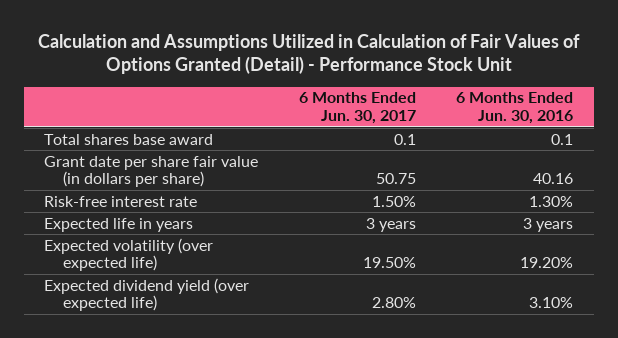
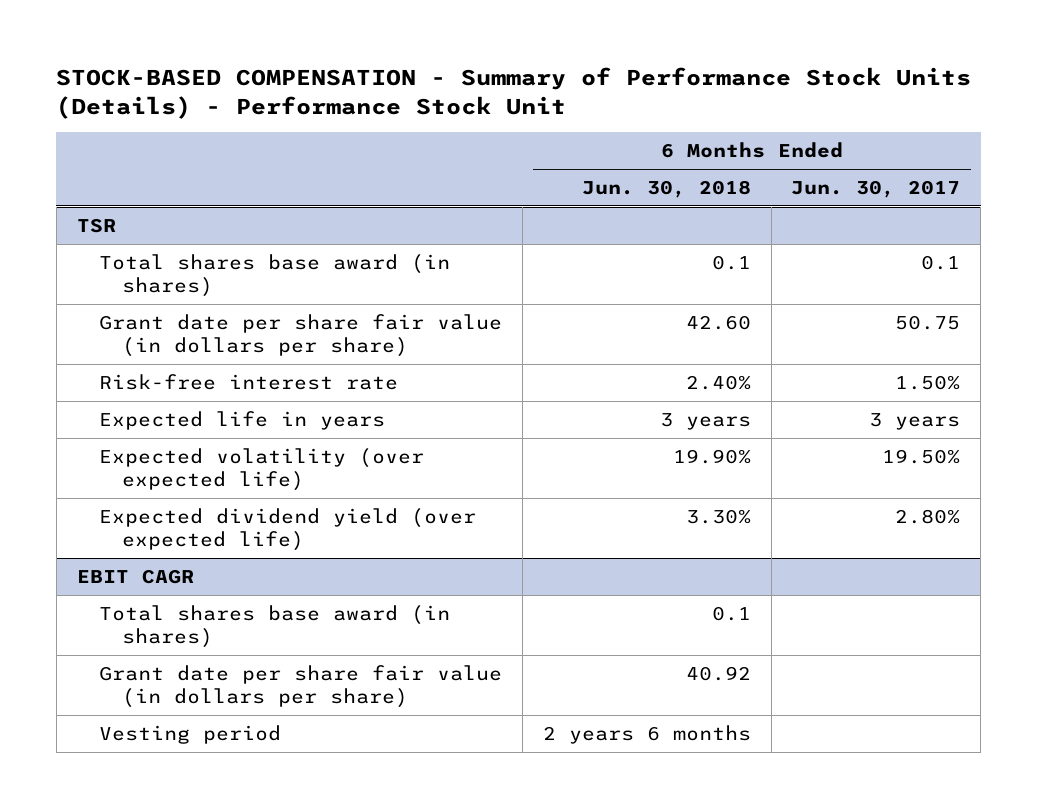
[37,33,580,75] Calculation and Assumptions Utilized in Calculation of Fair Values of Options Granted (Detail) - Performance Stock Unit -> [56,67,972,119] STOCK-BASED COMPENSATION - Summary of Performance Stock Units (Details) - Performance Stock Unit
[456,92,574,125] 6 Months Ended Jun. 30, 2016 -> none
none -> [581,179,751,198] Jun. 30, 2018
none -> [76,217,116,233] TSR
[44,133,214,145] Total shares base award -> [99,253,451,297] Total shares base award (in shares)
none -> [76,568,194,584] EBIT CAGR
none -> [99,604,451,648] Total shares base award (in shares)
none -> [99,664,503,708] Grant date per share fair value (in dollars per share)
none -> [99,724,282,744] Vesting period

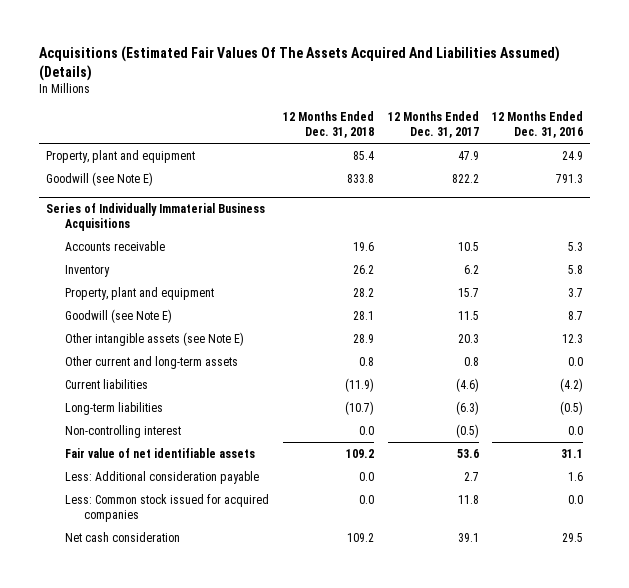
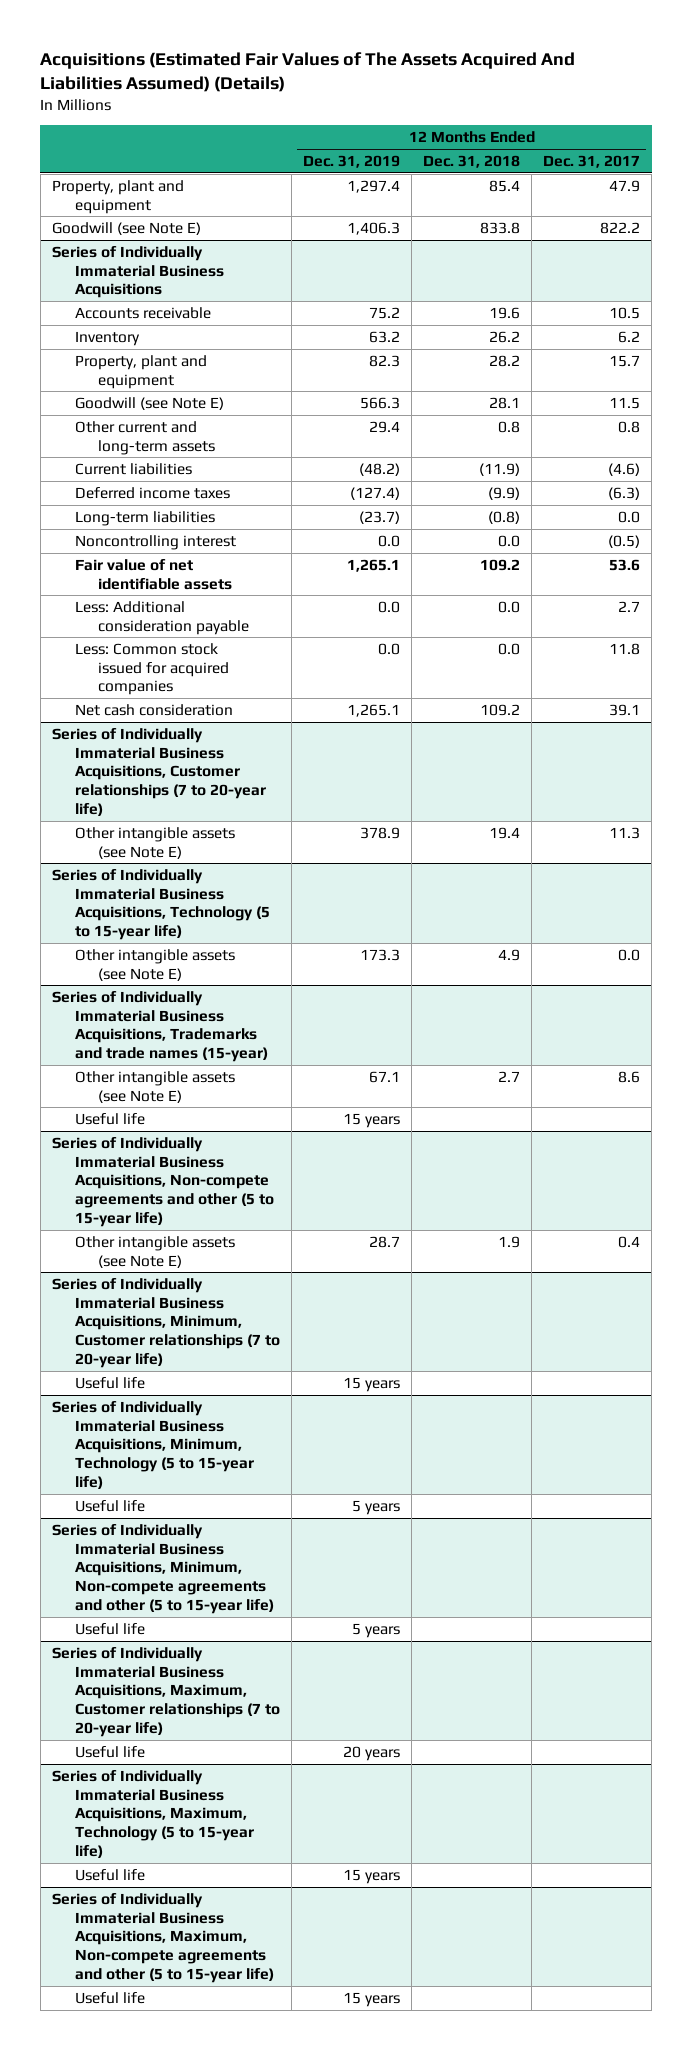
[39,46,561,82] Acquisitions (Estimated Fair Values Of The Assets Acquired And Liabilities Assumed) (Details) -> [40,51,576,92] Acquisitions (Estimated Fair Values of The Assets Acquired And Liabilities Assumed) (Details)
[492,111,584,139] 12 Months Ended Dec. 31, 2016 -> none
none -> [303,155,401,169] Dec. 31, 2019
[65,331,245,346] Other intangible assets (see Note E) -> none
none -> [75,486,231,499] Deferred income taxes
[344,400,374,415] (10.7) -> [488,510,521,524] (0.8)
[455,400,479,415] (6.3) -> [618,510,641,523] 0.0
[65,424,182,438] Non-controlling interest -> [75,534,237,550] Noncontrolling interest
none -> [51,727,267,816] Series of Individually Immaterial Business Acquisitions, Customer relationships (7 to 20-year life)
none -> [75,826,236,859] Other intangible assets (see Note E)
none -> [51,868,271,941] Series of Individually Immaterial Business Acquisitions, Technology (5 to 15-year life)
none -> [75,948,236,981] Other intangible assets (see Note E)
none -> [51,990,269,1063] Series of Individually Immaterial Business Acquisitions, Trademarks and trade names (15-year)
none -> [75,1070,236,1103] Other intangible assets (see Note E)
none -> [75,1112,146,1125] Useful life
none -> [51,1136,275,1227] Series of Individually Immaterial Business Acquisitions, Non-compete agreements and other (5 to 15-year life)
none -> [75,1235,236,1268] Other intangible assets (see Note E)
none -> [51,1277,281,1368] Series of Individually Immaterial Business Acquisitions, Minimum, Customer relationships (7 to 20-year life)
none -> [75,1376,146,1389] Useful life
none -> [51,1400,255,1489] Series of Individually Immaterial Business Acquisitions, Minimum, Technology (5 to 15-year life)
none -> [75,1499,146,1512] Useful life
none -> [51,1523,275,1614] Series of Individually Immaterial Business Acquisitions, Minimum, Non-compete agreements and other (5 to 15-year life)
none -> [75,1622,146,1635] Useful life
none -> [51,1646,281,1737] Series of Individually Immaterial Business Acquisitions, Maximum, Customer relationships (7 to 20-year life)
none -> [75,1745,146,1758] Useful life
none -> [51,1769,255,1858] Series of Individually Immaterial Business Acquisitions, Maximum, Technology (5 to 15-year life)
none -> [75,1868,146,1881] Useful life
none -> [51,1892,275,1983] Series of Individually Immaterial Business Acquisitions, Maximum, Non-compete agreements and other (5 to 15-year life)
none -> [75,1991,146,2004] Useful life

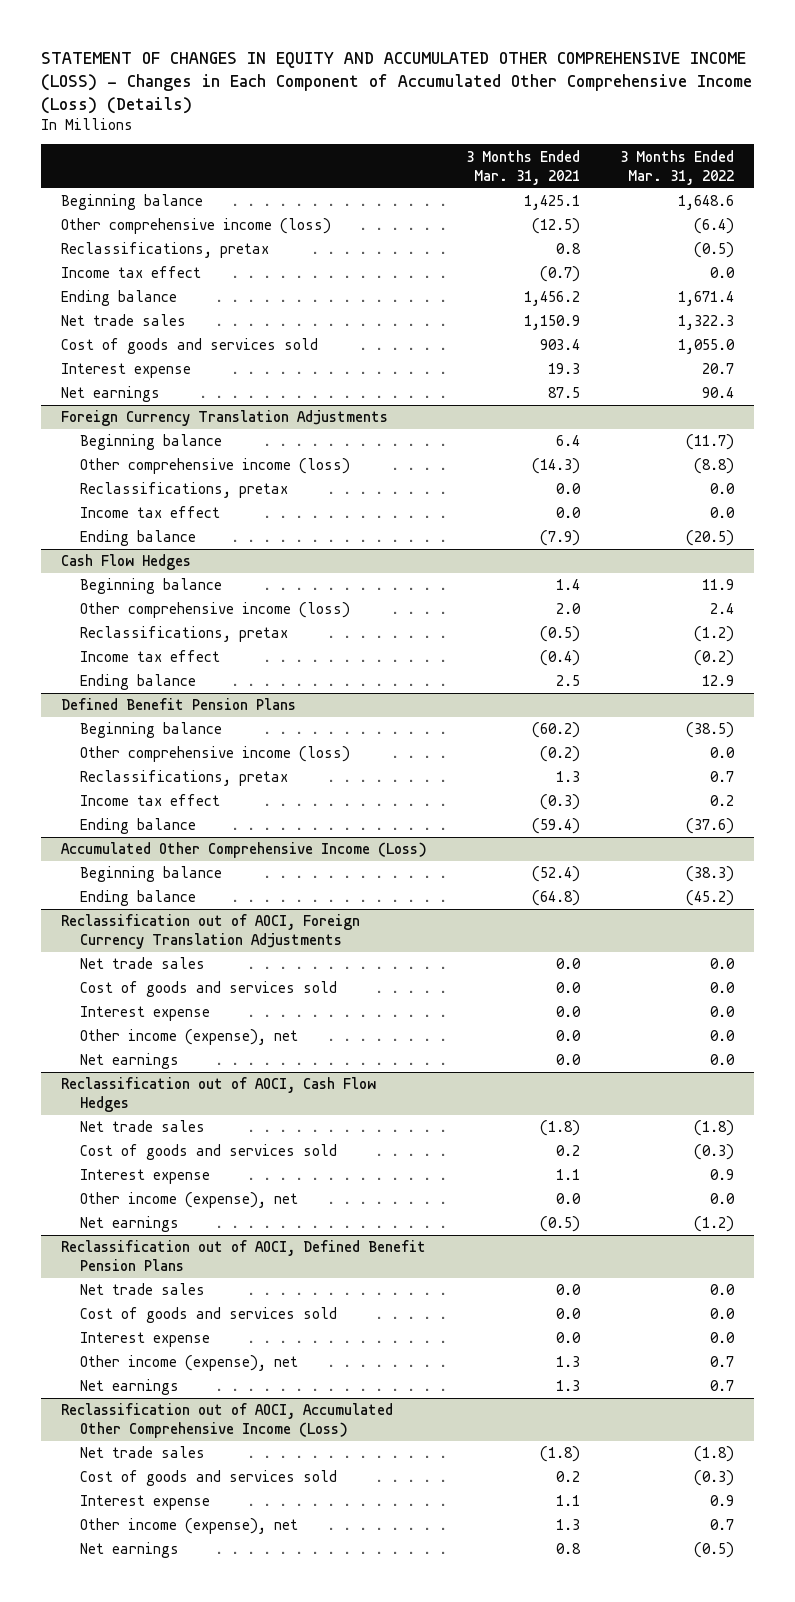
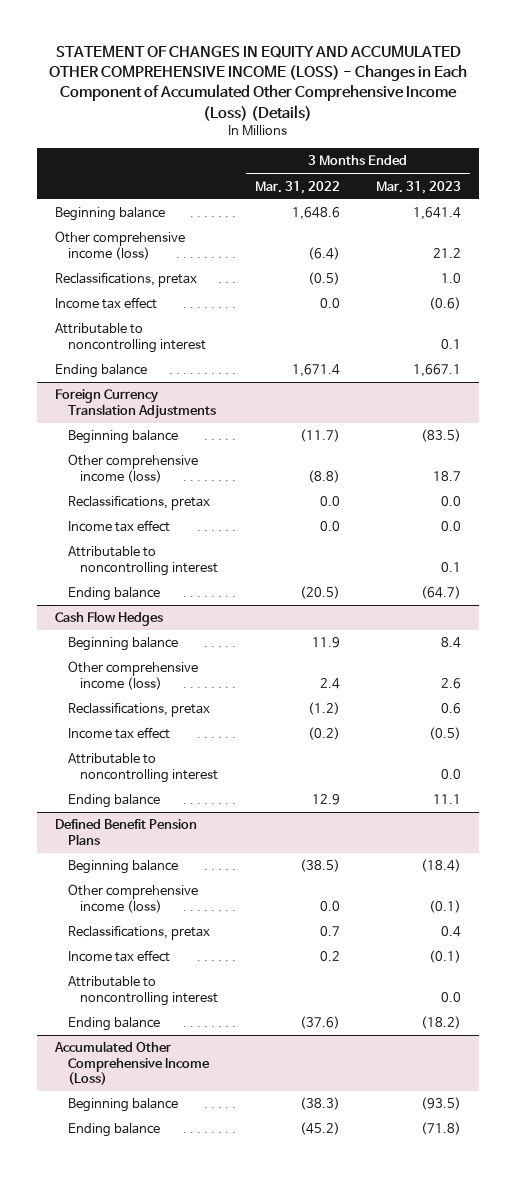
[466,149,581,185] 3 Months Ended Mar. 31, 2021 -> none
none -> [375,180,461,194] Mar. 31, 2023
none -> [54,323,206,353] Attributable to noncontrolling interest
[60,314,186,327] Net trade sales -> none
[60,338,318,355] Cost of goods and services sold -> none
[60,363,191,379] Interest expense -> none
[60,386,160,403] Net earnings -> none
none -> [67,546,219,576] Attributable to noncontrolling interest
none -> [67,753,219,783] Attributable to noncontrolling interest
none -> [67,976,219,1006] Attributable to noncontrolling interest
[60,914,360,950] Reclassification out of AOCI, Foreign Currency Translation Adjustments -> none
[80,957,206,970] Net trade sales -> none
[80,981,338,998] Cost of goods and services sold -> none
[80,1006,211,1022] Interest expense -> none
[80,1029,299,1046] Other income (expense), net -> none
[80,1053,180,1070] Net earnings -> none
[60,1077,376,1113] Reclassification out of AOCI, Cash Flow Hedges -> none
[80,1120,206,1133] Net trade sales -> none
[80,1144,338,1161] Cost of goods and services sold -> none
[80,1169,211,1185] Interest expense -> none
[80,1192,299,1209] Other income (expense), net -> none
[80,1216,180,1233] Net earnings -> none
[60,1240,426,1272] Reclassification out of AOCI, Defined Benefit Pension Plans -> none
[80,1283,206,1296] Net trade sales -> none
[80,1307,338,1324] Cost of goods and services sold -> none
[80,1332,211,1348] Interest expense -> none
[80,1355,299,1372] Other income (expense), net -> none
[80,1379,180,1396] Net earnings -> none
[60,1403,393,1439] Reclassification out of AOCI, Accumulated Other Comprehensive Income (Loss) -> none
[80,1446,206,1459] Net trade sales -> none
[80,1470,338,1487] Cost of goods and services sold -> none
[80,1495,211,1511] Interest expense -> none
[80,1518,299,1535] Other income (expense), net -> none
[80,1542,180,1559] Net earnings -> none

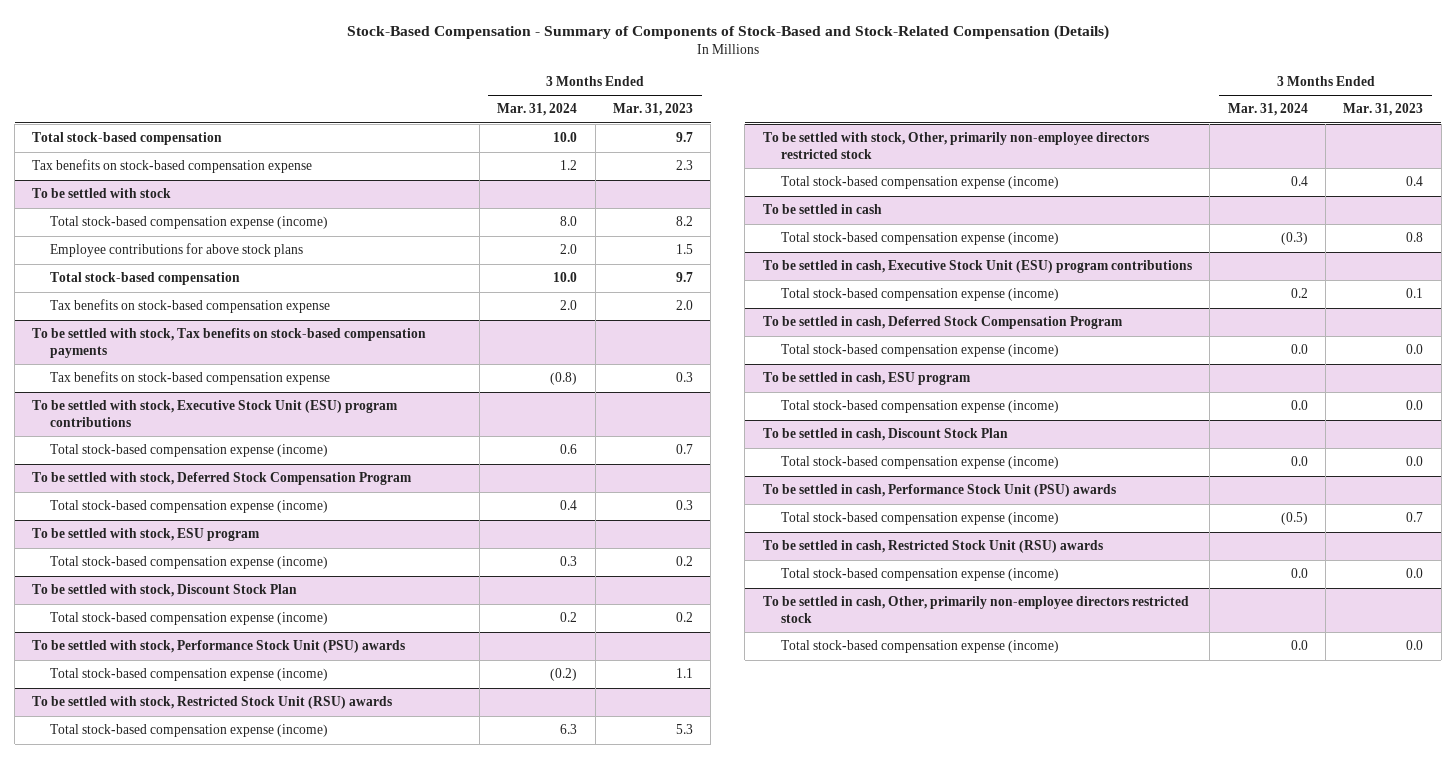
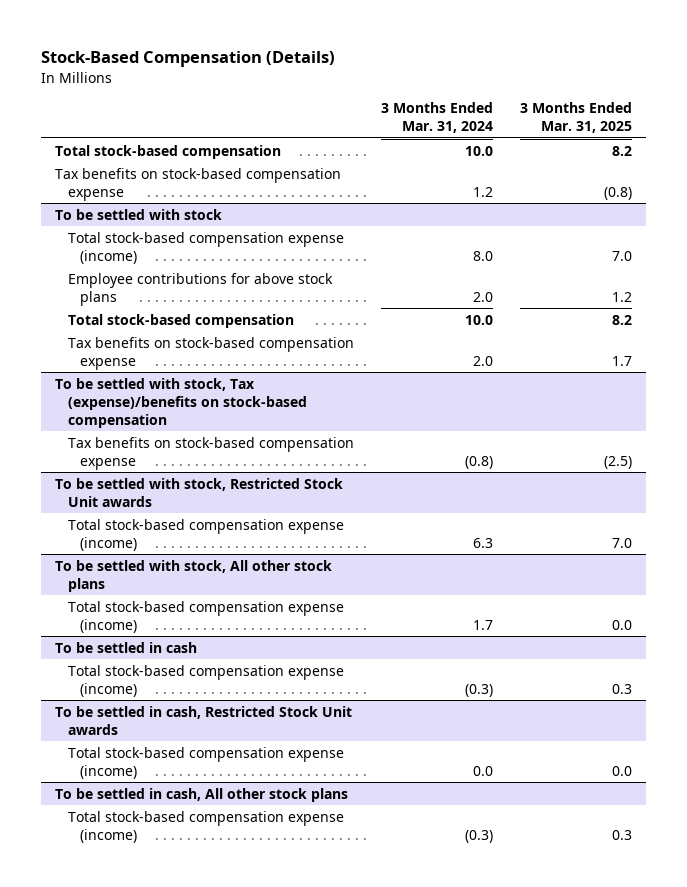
[346,24,1109,40] Stock-Based Compensation - Summary of Components of Stock-Based and Stock-Related Compensation (Details) -> [41,51,336,68] Stock-Based Compensation (Details)
[613,103,694,117] Mar. 31, 2023 -> none
none -> [520,102,633,134] 3 Months Ended Mar. 31, 2025
[32,328,427,358] To be settled with stock, Tax benefits on stock-based compensation payments -> [55,377,307,428] To be settled with stock, Tax (expense)/benefits on stock-based compensation
[32,400,399,427] To be settled with stock, Executive Stock Unit (ESU) program contributions -> none
[50,444,329,458] Total stock-based compensation expense (income) -> none
[32,472,413,486] To be settled with stock, Deferred Stock Compensation Program -> none
[50,500,329,514] Total stock-based compensation expense (income) -> none
[32,528,261,542] To be settled with stock, ESU program -> none
[50,556,329,570] Total stock-based compensation expense (income) -> none
[32,584,298,598] To be settled with stock, Discount Stock Plan -> none
[50,612,329,626] Total stock-based compensation expense (income) -> none
[32,640,406,654] To be settled with stock, Performance Stock Unit (PSU) awards -> none
[50,668,329,682] Total stock-based compensation expense (income) -> none
[32,696,393,710] To be settled with stock, Restricted Stock Unit (RSU) awards -> [55,477,344,507] To be settled with stock, Restricted Stock Unit awards
[762,132,1149,159] To be settled with stock, Other, primarily non-employee directors restricted stock -> none
none -> [55,559,333,592] To be settled with stock, All other stock plans
[1290,176,1308,187] 0.4 -> [472,619,493,630] 1.7
[762,260,1192,274] To be settled in cash, Executive Stock Unit (ESU) program contributions -> none
[780,288,1059,302] Total stock-based compensation expense (income) -> none
[762,316,1123,330] To be settled in cash, Deferred Stock Compensation Program -> none
[780,344,1059,358] Total stock-based compensation expense (income) -> none
[762,372,971,386] To be settled in cash, ESU program -> none
[780,400,1059,414] Total stock-based compensation expense (income) -> none
[762,428,1008,442] To be settled in cash, Discount Stock Plan -> none
[780,456,1059,470] Total stock-based compensation expense (income) -> none
[762,484,1116,498] To be settled in cash, Performance Stock Unit (PSU) awards -> none
[780,512,1059,526] Total stock-based compensation expense (income) -> none
[780,568,1059,582] Total stock-based compensation expense (income) -> none
[762,596,1189,623] To be settled in cash, Other, primarily non-employee directors restricted stock -> none
[762,540,1103,554] To be settled in cash, Restricted Stock Unit (RSU) awards -> [55,705,353,735] To be settled in cash, Restricted Stock Unit awards
none -> [55,787,349,802] To be settled in cash, All other stock plans
none -> [67,810,344,843] Total stock-based compensation expense (income)

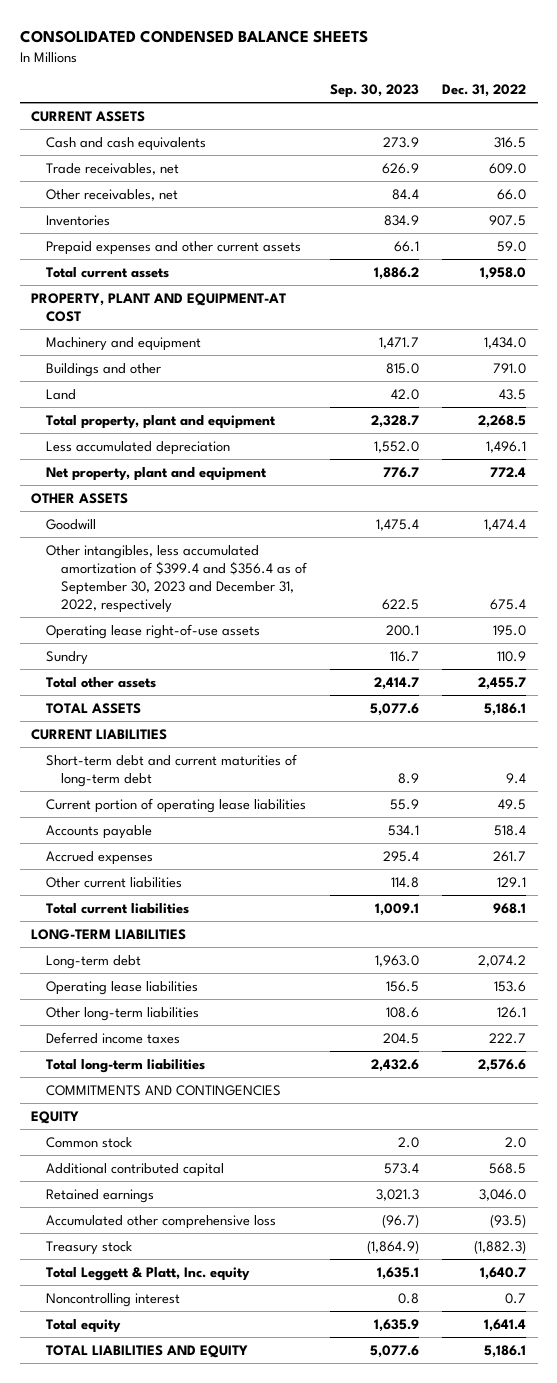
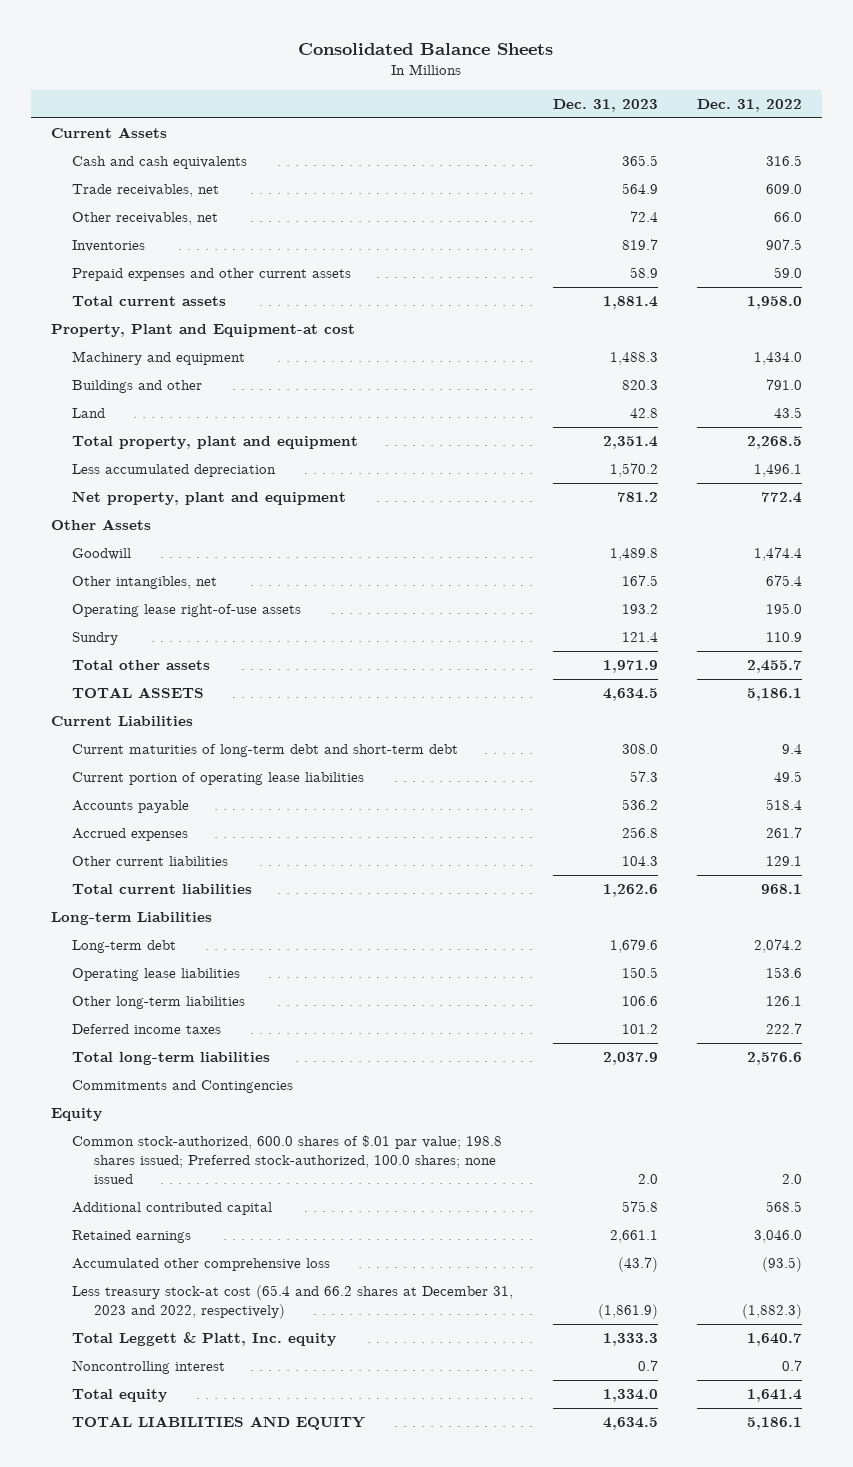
[19,30,368,44] CONSOLIDATED CONDENSED BALANCE SHEETS -> [298,42,554,55] Consolidated Balance Sheets
[329,83,419,98] Sep. 30, 2023 -> none
none -> [552,98,658,112] Dec. 31, 2023
[31,110,146,122] CURRENT ASSETS -> [50,127,167,139] Current Assets
[31,292,287,322] PROPERTY, PLANT AND EQUIPMENT-AT COST -> [50,324,355,338] Property, Plant and Equipment-at cost
[31,492,129,504] OTHER ASSETS -> [50,519,151,531] Other Assets
[46,544,307,614] Other intangibles, less accumulated amortization of $399.4 and $356.4 as of September 30, 2023 and December 31, 2022, respectively -> [72,576,218,590] Other intangibles, net
[31,728,168,740] CURRENT LIABILITIES -> [50,716,193,727] Current Liabilities
[46,753,298,787] Short-term debt and current maturities of long-term debt -> [72,744,459,758] Current maturities of long-term debt and short-term debt
[31,928,187,940] LONG-TERM LIABILITIES -> [50,912,212,926] Long-term Liabilities
[46,1136,133,1148] Common stock -> none
[46,1084,282,1096] COMMITMENTS AND CONTINGENCIES -> [72,1080,294,1094] Commitments and Contingencies
[31,1110,80,1124] EQUITY -> [50,1108,102,1122] Equity
none -> [72,1135,503,1185] Common stock-authorized, 600.0 shares of $.01 par value; 198.8 shares issued; Preferred stock-authorized, 100.0 shares; none issued
[46,1240,133,1255] Treasury stock -> [72,1285,514,1320] Less treasury stock-at cost (65.4 and 66.2 shares at December 31, 2023 and 2022, respectively)

